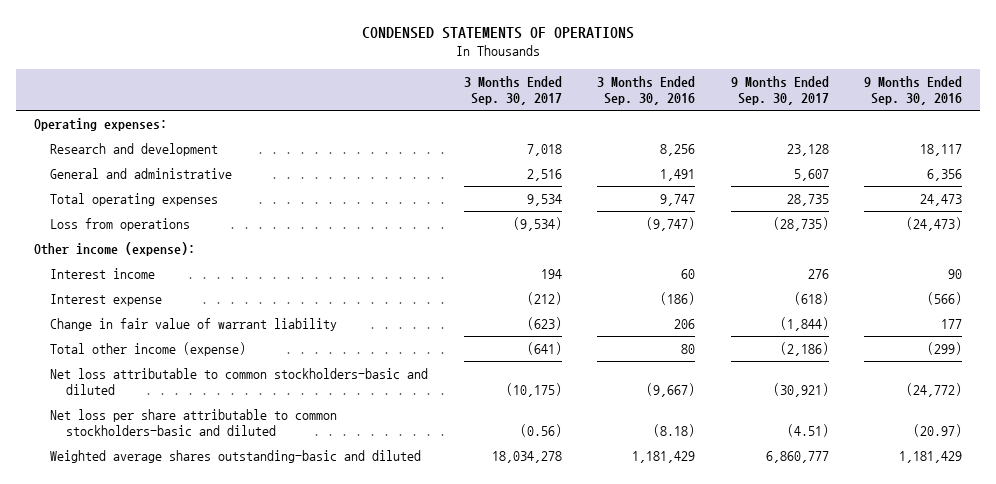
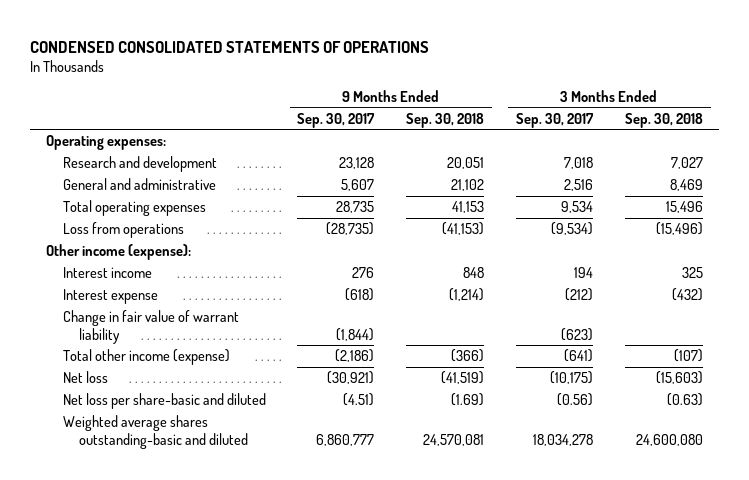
[362,27,635,40] CONDENSED STATEMENTS OF OPERATIONS -> [30,40,430,53] CONDENSED CONSOLIDATED STATEMENTS OF OPERATIONS
[597,75,696,105] 3 Months Ended Sep. 30, 2016 -> none
[864,75,963,105] 9 Months Ended Sep. 30, 2016 -> none
none -> [406,112,485,128] Sep. 30, 2018
none -> [624,112,703,128] Sep. 30, 2018
[49,367,428,395] Net loss attributable to common stockholders-basic and diluted -> [62,371,108,384] Net loss
[49,408,337,436] Net loss per share attributable to common stockholders-basic and diluted -> [62,393,266,410] Net loss per share-basic and diluted

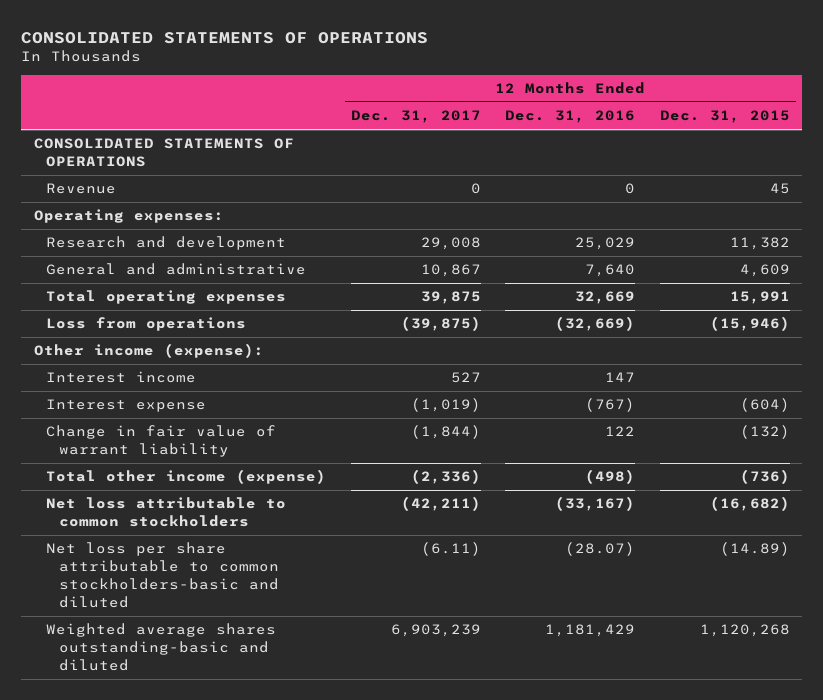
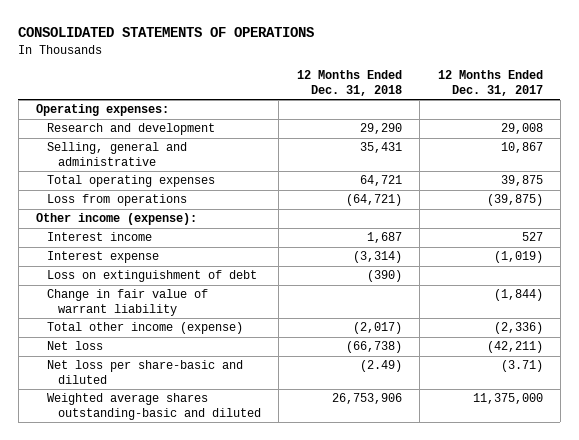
[505,110,636,124] Dec. 31, 2016 -> none
[659,110,790,124] Dec. 31, 2015 -> none
none -> [296,70,402,96] 12 Months Ended Dec. 31, 2018
[33,138,294,168] CONSOLIDATED STATEMENTS OF OPERATIONS -> none
[46,183,117,195] Revenue -> none
[46,263,307,276] General and administrative -> [47,142,188,167] Selling, general and administrative
none -> [47,270,258,283] Loss on extinguishment of debt
[46,497,287,528] Net loss attributable to common stockholders -> [47,341,104,351] Net loss
[46,542,280,608] Net loss per share attributable to common stockholders-basic and diluted -> [47,360,244,385] Net loss per share-basic and diluted
[420,542,481,557] (6.11) -> [500,360,543,373] (3.71)
[390,624,481,638] 6,903,239 -> [472,393,543,405] 11,375,000

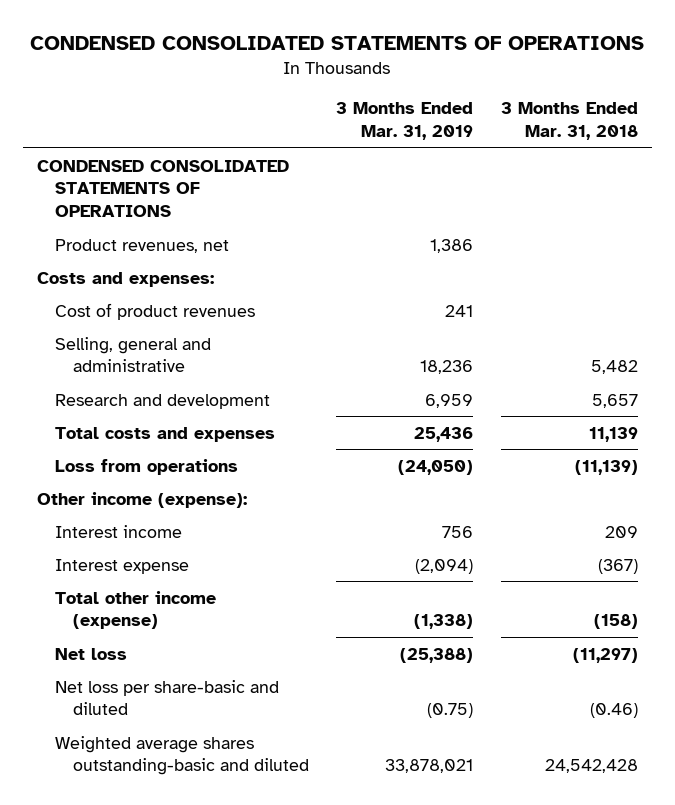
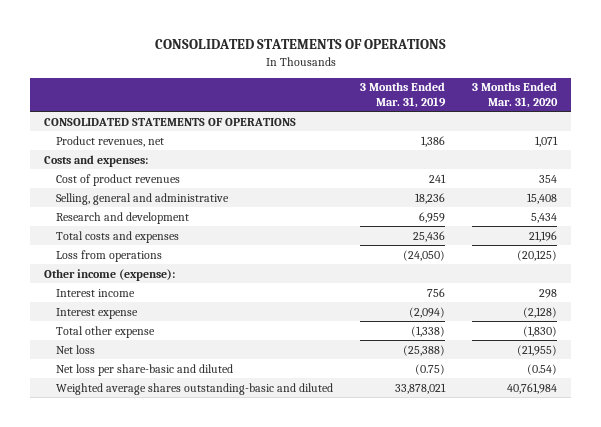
[30,36,645,51] CONDENSED CONSOLIDATED STATEMENTS OF OPERATIONS -> [154,39,446,50] CONSOLIDATED STATEMENTS OF OPERATIONS
[500,102,638,141] 3 Months Ended Mar. 31, 2018 -> none
none -> [472,82,559,108] 3 Months Ended Mar. 31, 2020
[36,159,289,218] CONDENSED CONSOLIDATED STATEMENTS OF OPERATIONS -> [43,117,296,126] CONSOLIDATED STATEMENTS OF OPERATIONS
[54,590,216,630] Total other income (expense) -> [56,325,156,338] Total other expense

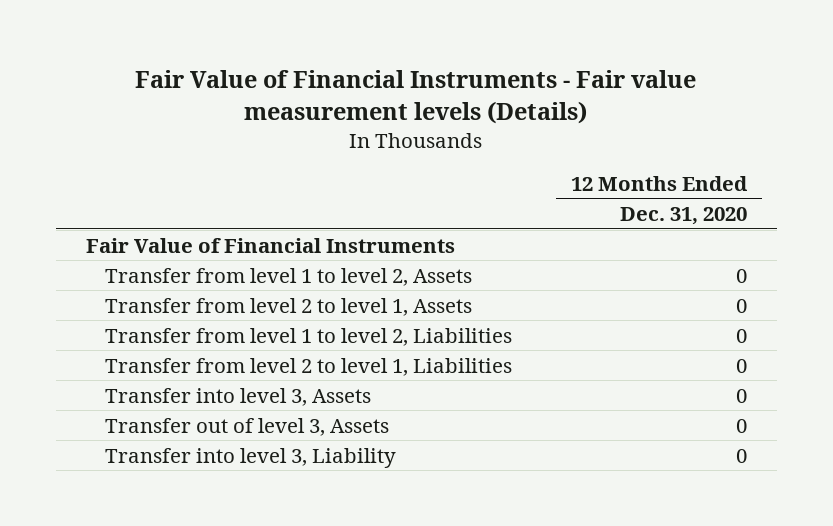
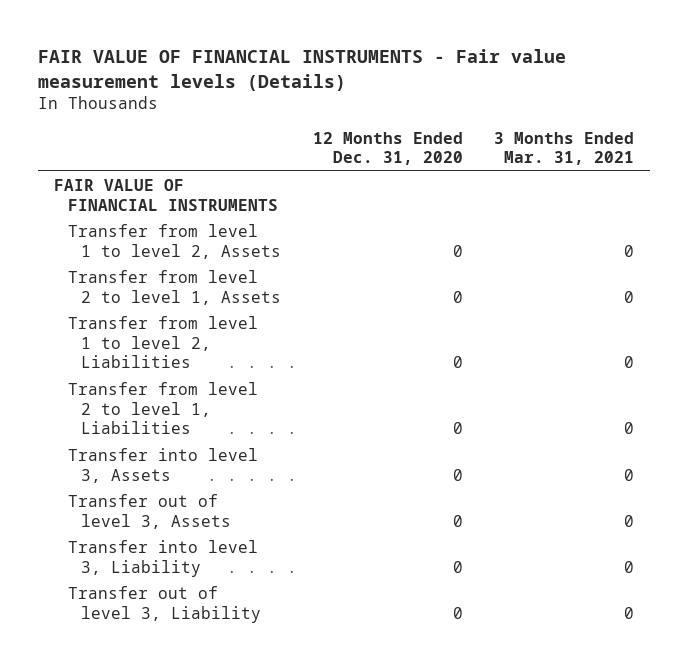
[135,69,697,124] Fair Value of Financial Instruments - Fair value measurement levels (Details) -> [38,48,567,91] FAIR VALUE OF FINANCIAL INSTRUMENTS - Fair value measurement levels (Details)
none -> [493,131,634,166] 3 Months Ended Mar. 31, 2021
[85,237,455,253] Fair Value of Financial Instruments -> [54,178,278,211] FAIR VALUE OF FINANCIAL INSTRUMENTS
none -> [67,585,262,623] Transfer out of level 3, Liability

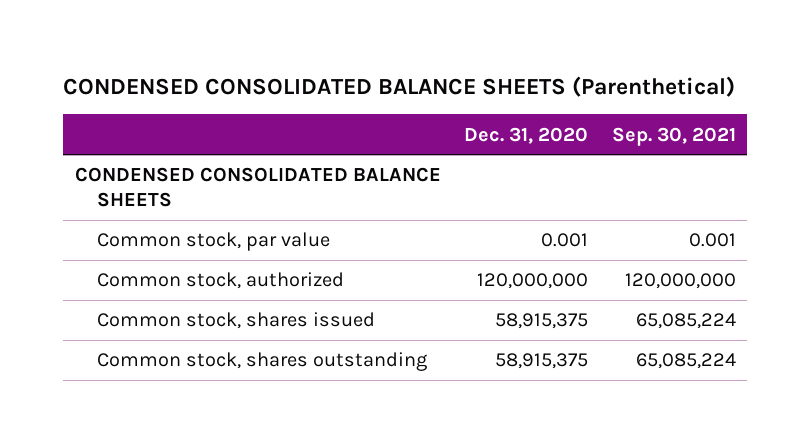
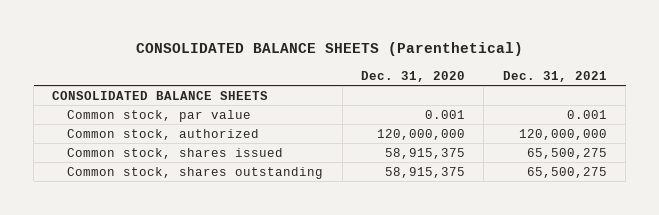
[63,76,736,98] CONDENSED CONSOLIDATED BALANCE SHEETS (Parenthetical) -> [135,42,523,57] CONSOLIDATED BALANCE SHEETS (Parenthetical)
[611,126,736,146] Sep. 30, 2021 -> none
none -> [502,70,607,82] Dec. 31, 2021
[75,167,442,207] CONDENSED CONSOLIDATED BALANCE SHEETS -> [52,90,269,100] CONSOLIDATED BALANCE SHEETS

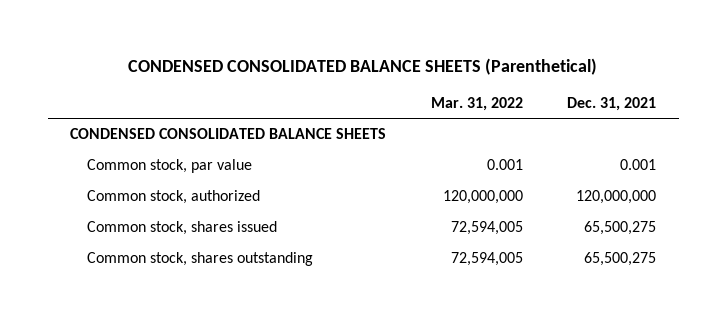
[135,42,523,57] CONSOLIDATED BALANCE SHEETS (Parenthetical) -> [128,58,598,76] CONDENSED CONSOLIDATED BALANCE SHEETS (Parenthetical)
[361,70,466,82] Dec. 31, 2020 -> none
none -> [430,97,523,112] Mar. 31, 2022
[52,90,269,100] CONSOLIDATED BALANCE SHEETS -> [70,128,387,140] CONDENSED CONSOLIDATED BALANCE SHEETS

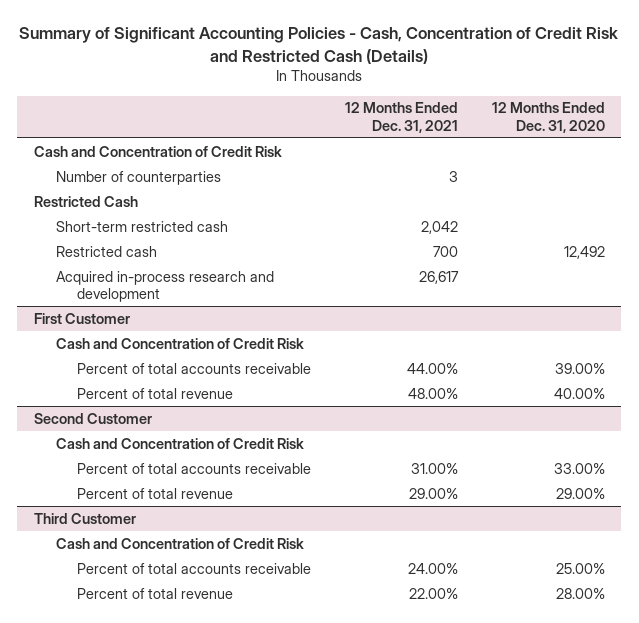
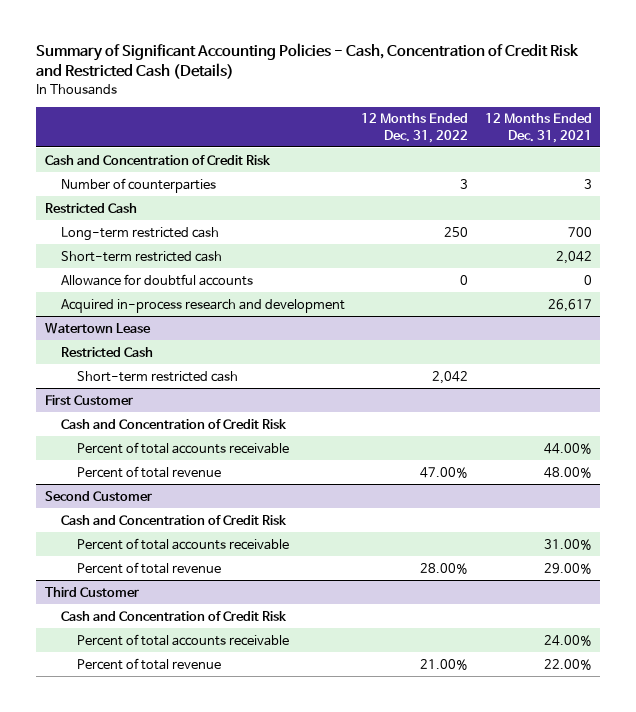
[491,102,605,133] 12 Months Ended Dec. 31, 2020 -> none
none -> [361,113,469,143] 12 Months Ended Dec. 31, 2022
none -> [60,226,219,241] Long-term restricted cash
[55,245,157,257] Restricted cash -> none
none -> [60,273,253,286] Allowance for doubtful accounts
none -> [44,322,151,334] Watertown Lease
none -> [60,346,153,357] Restricted Cash
none -> [77,370,239,382] Short-term restricted cash

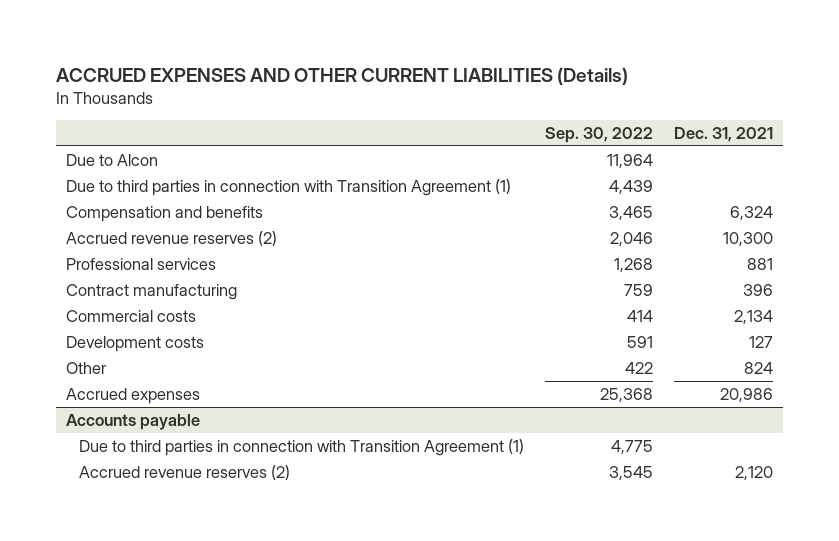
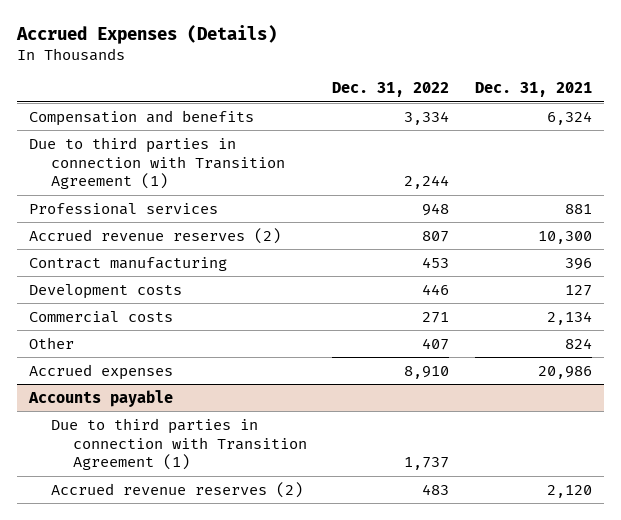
[55,66,628,85] ACCRUED EXPENSES AND OTHER CURRENT LIABILITIES (Details) -> [15,24,277,44] Accrued Expenses (Details)
[545,127,654,144] Sep. 30, 2022 -> none
none -> [332,82,450,98] Dec. 31, 2022
[66,153,159,166] Due to Alcon -> none
[66,178,512,196] Due to third parties in connection with Transition Agreement (1) -> [29,136,286,190] Due to third parties in connection with Transition Agreement (1)
[66,230,278,246] Accrued revenue reserves (2) -> [29,227,282,244] Accrued revenue reserves (2)
[66,309,197,322] Commercial costs -> [29,310,174,323] Commercial costs

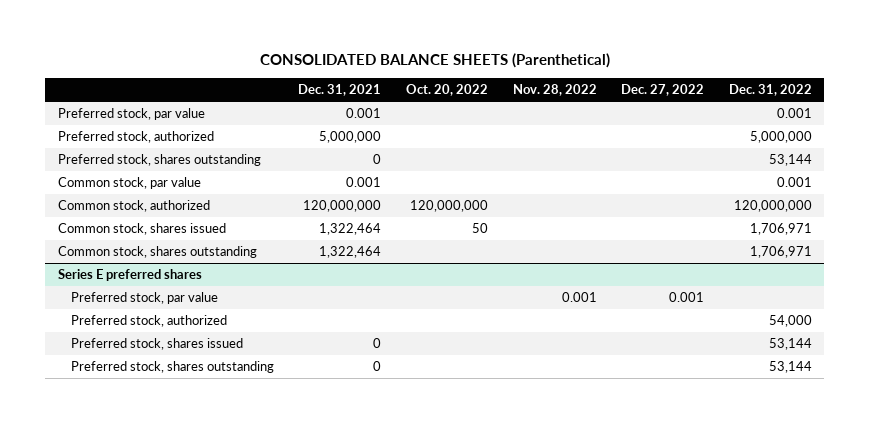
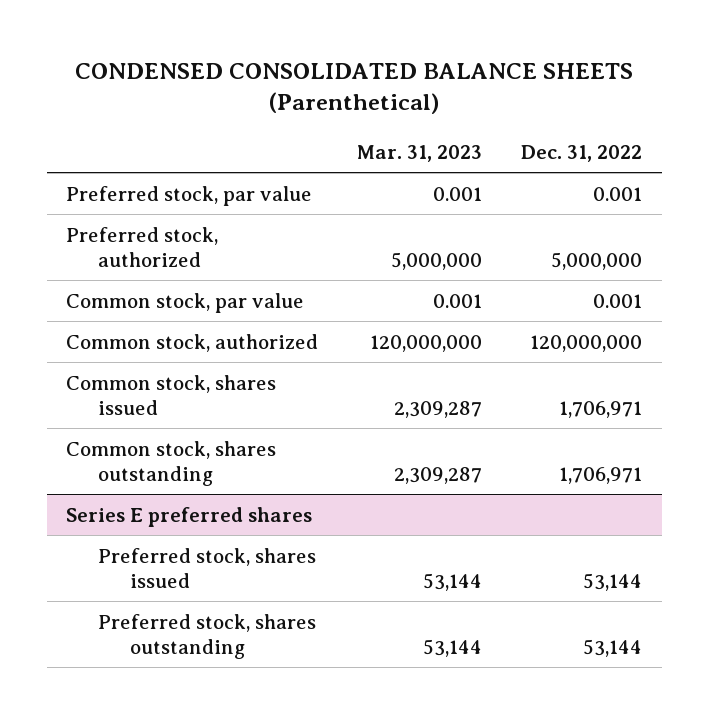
[259,53,610,69] CONSOLIDATED BALANCE SHEETS (Parenthetical) -> [75,62,634,115] CONDENSED CONSOLIDATED BALANCE SHEETS (Parenthetical)
[298,84,382,97] Dec. 31, 2021 -> none
[405,84,488,97] Oct. 20, 2022 -> none
[512,84,597,97] Nov. 28, 2022 -> none
[621,84,705,97] Dec. 27, 2022 -> none
none -> [357,144,483,162] Mar. 31, 2023
[57,154,261,167] Preferred stock, shares outstanding -> none
[70,292,218,305] Preferred stock, par value -> none
[70,315,227,328] Preferred stock, authorized -> none

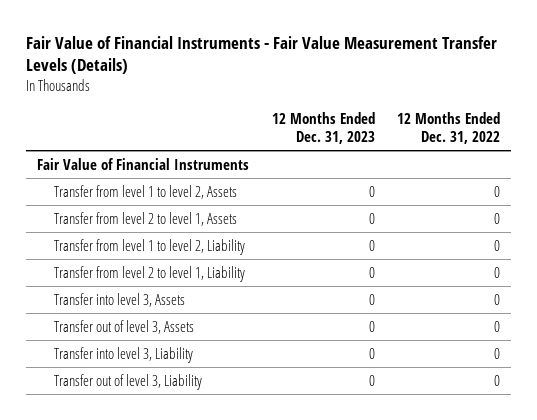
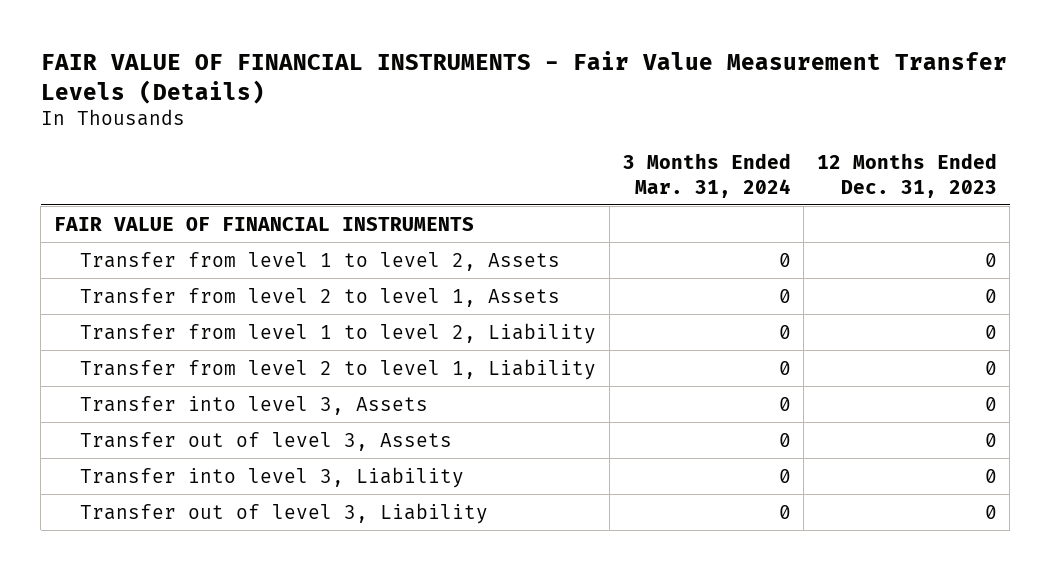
[26,35,498,75] Fair Value of Financial Instruments - Fair Value Measurement Transfer Levels (Details) -> [40,51,1007,104] FAIR VALUE OF FINANCIAL INSTRUMENTS - Fair Value Measurement Transfer Levels (Details)
[396,112,500,144] 12 Months Ended Dec. 31, 2022 -> none
none -> [622,152,791,198] 3 Months Ended Mar. 31, 2024
[37,157,250,170] Fair Value of Financial Instruments -> [53,216,474,231] FAIR VALUE OF FINANCIAL INSTRUMENTS

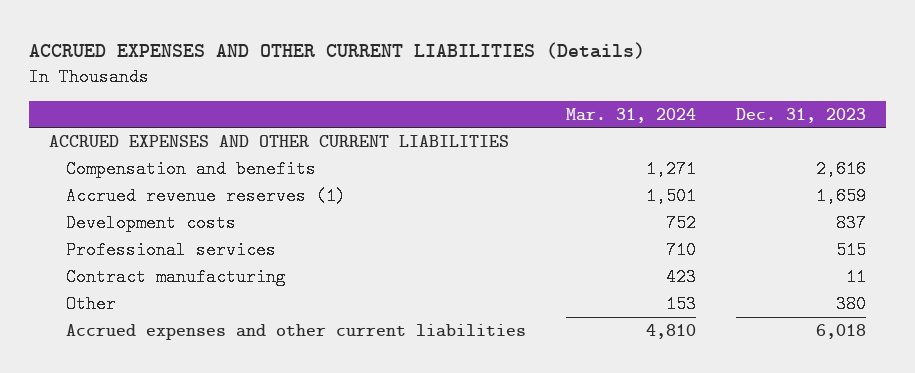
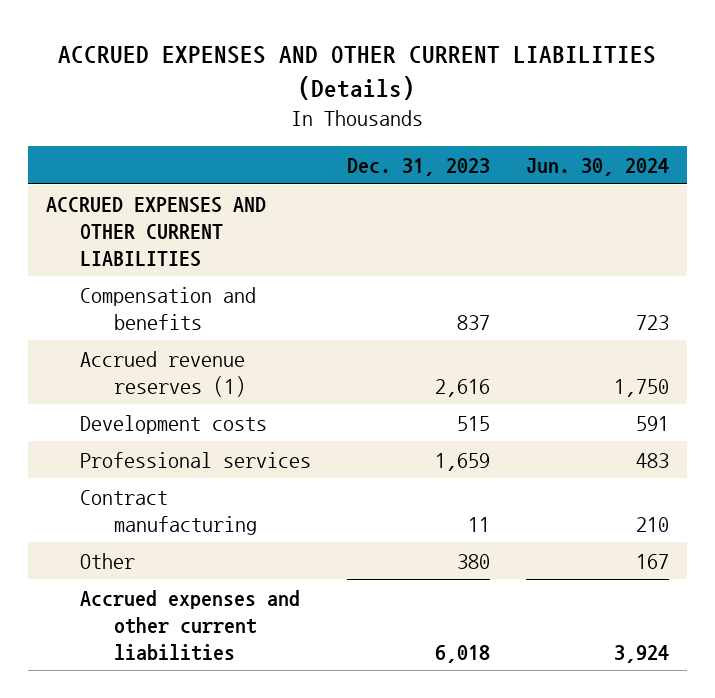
[566,107,697,123] Mar. 31, 2024 -> none
none -> [525,157,669,176] Jun. 30, 2024
[815,159,866,178] 2,616 -> [456,314,490,330] 837
[815,186,866,205] 1,659 -> [434,378,490,397] 2,616
[835,213,866,232] 837 -> [456,415,490,431] 515
[835,240,866,259] 515 -> [434,452,490,471] 1,659

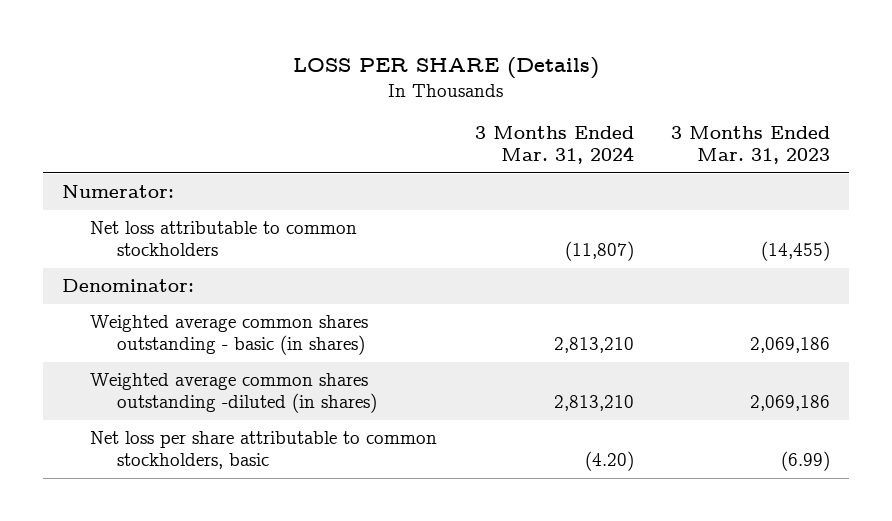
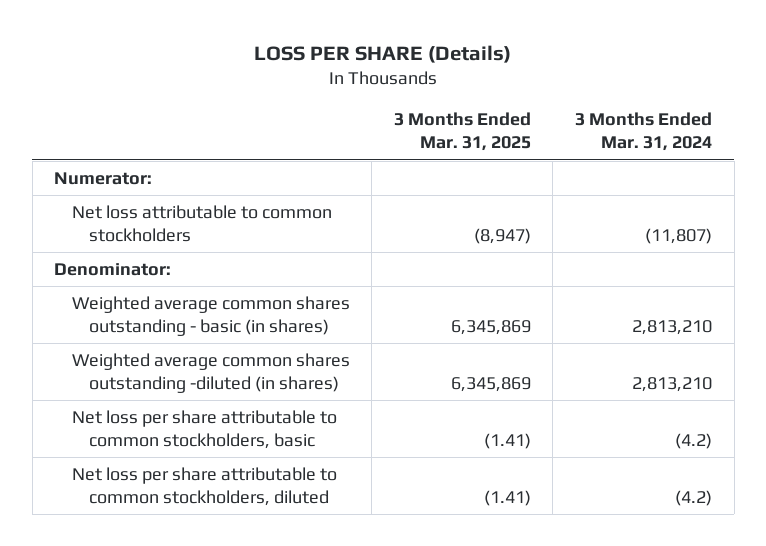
[671,126,831,164] 3 Months Ended Mar. 31, 2023 -> none
none -> [393,112,531,152] 3 Months Ended Mar. 31, 2025
[584,451,634,472] (4.20) -> [675,433,713,450] (4.2)
none -> [71,467,337,507] Net loss per share attributable to common stockholders, diluted

